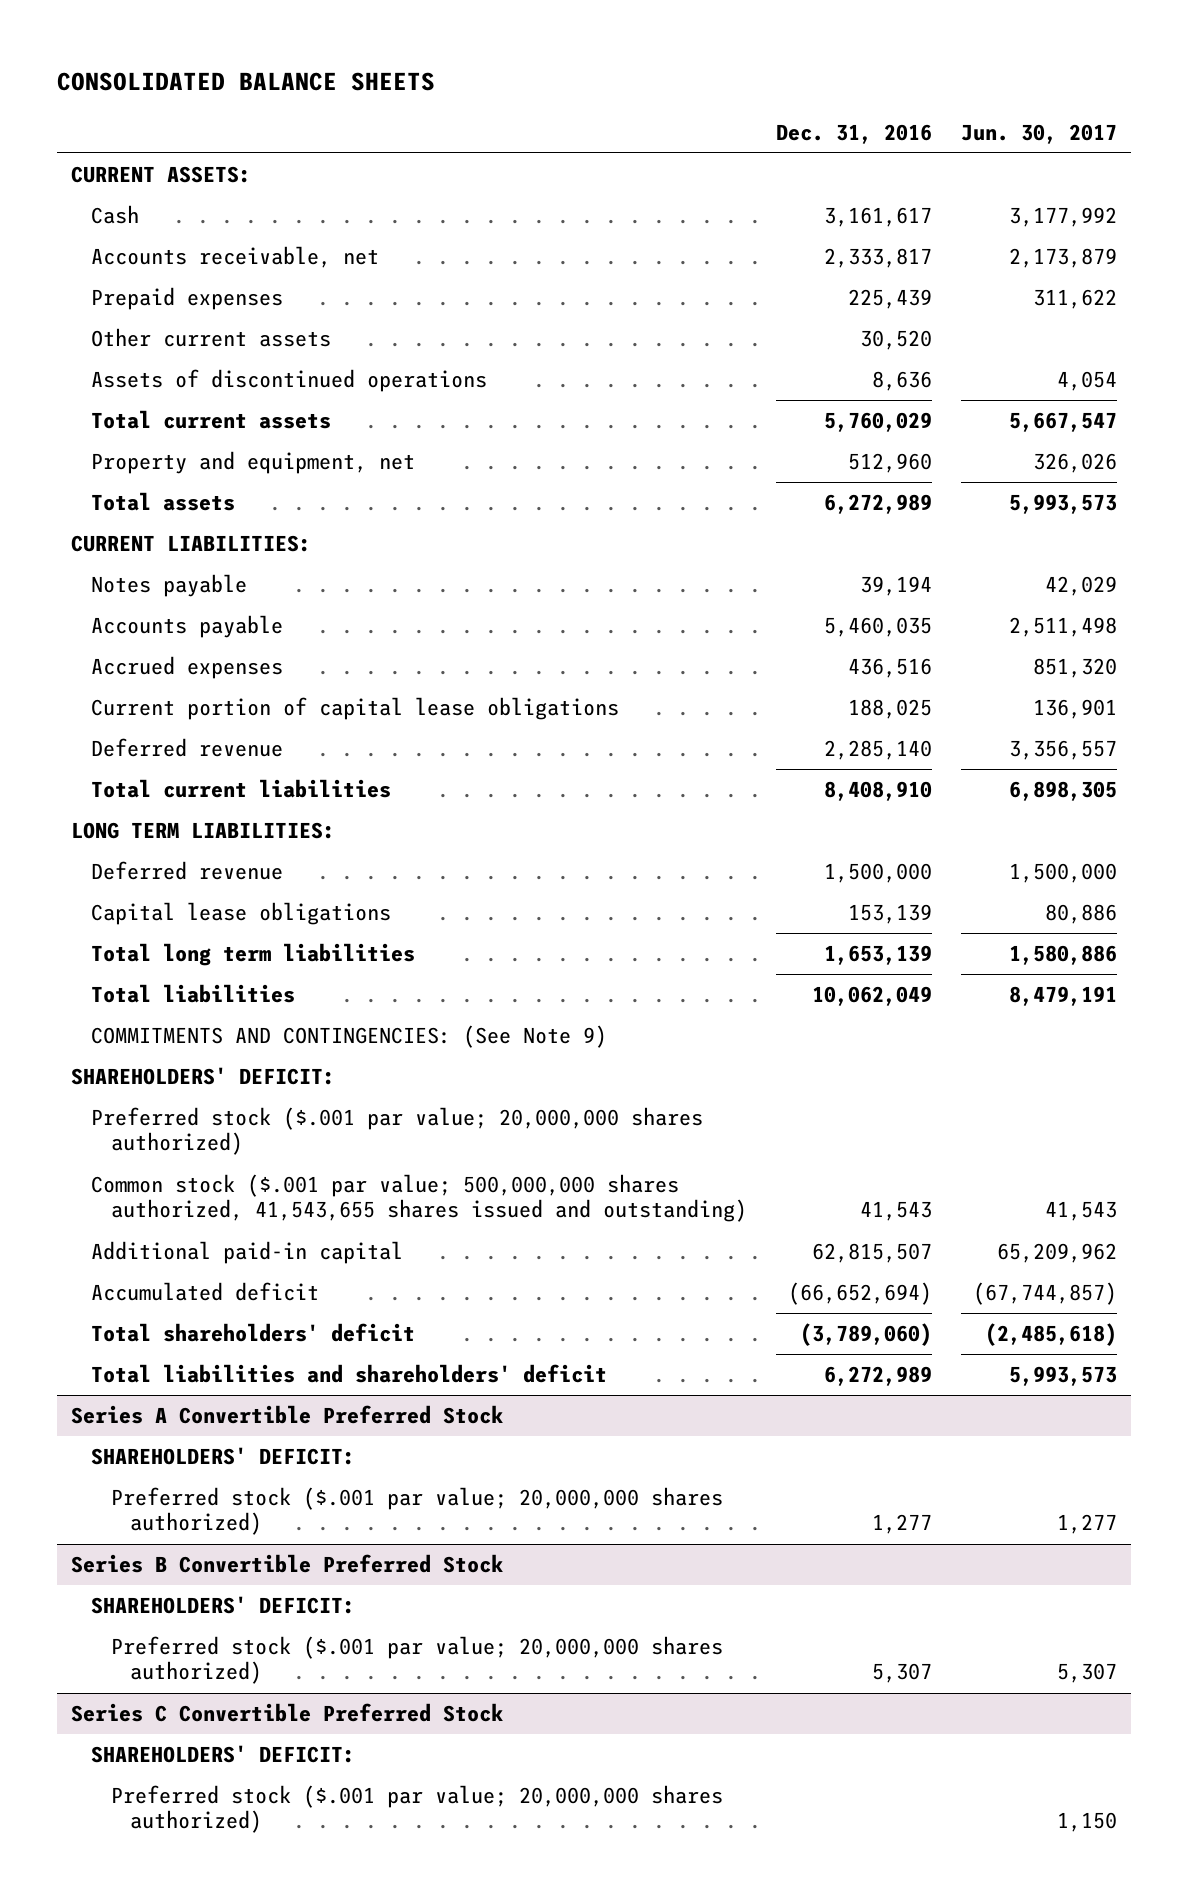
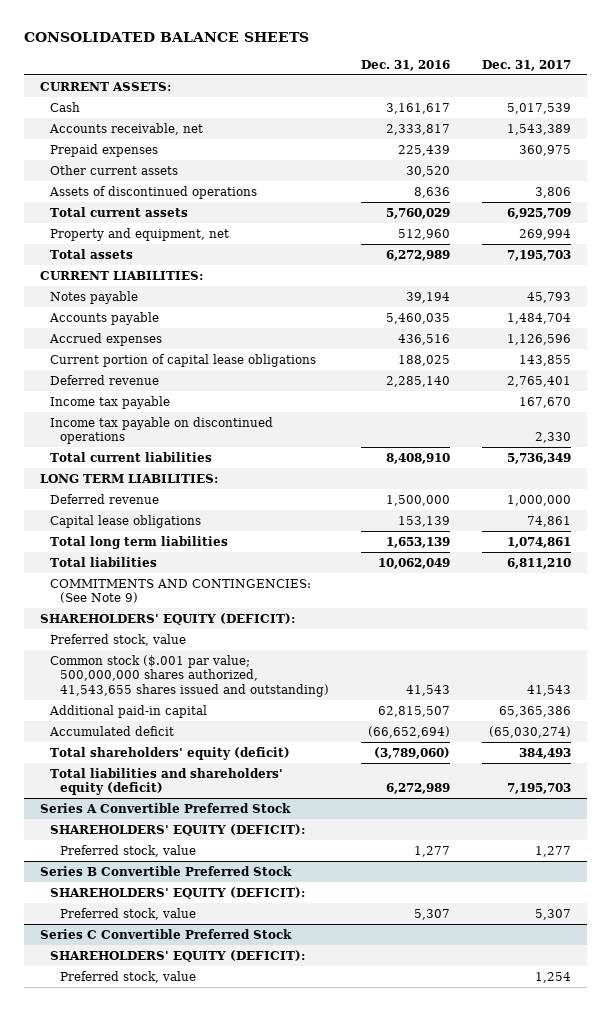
[960,123,1117,144] Jun. 30, 2017 -> none
none -> [482,59,572,71] Dec. 31, 2017
none -> [50,395,171,409] Income tax payable
none -> [50,416,274,445] Income tax payable on discontinued operations
[71,1067,336,1086] SHAREHOLDERS' DEFICIT: -> [40,612,296,625] SHAREHOLDERS' EQUITY (DEFICIT):
[91,1107,704,1156] Preferred stock ($.001 par value; 20,000,000 shares authorized) -> [50,633,187,646] Preferred stock, value
[91,1323,416,1343] Total shareholders' deficit -> [50,746,291,760] Total shareholders' equity (deficit)
[91,1364,608,1384] Total liabilities and shareholders' deficit -> [50,767,284,796] Total liabilities and shareholders' equity (deficit)
[91,1447,356,1466] SHAREHOLDERS' DEFICIT: -> [50,823,306,836] SHAREHOLDERS' EQUITY (DEFICIT):
[110,1487,723,1536] Preferred stock ($.001 par value; 20,000,000 shares authorized) -> [59,844,196,857] Preferred stock, value
[91,1596,356,1615] SHAREHOLDERS' DEFICIT: -> [50,886,306,899] SHAREHOLDERS' EQUITY (DEFICIT):
[110,1636,723,1685] Preferred stock ($.001 par value; 20,000,000 shares authorized) -> [59,907,196,920] Preferred stock, value
[91,1745,356,1764] SHAREHOLDERS' DEFICIT: -> [50,949,306,962] SHAREHOLDERS' EQUITY (DEFICIT):
[110,1785,723,1834] Preferred stock ($.001 par value; 20,000,000 shares authorized) -> [59,970,196,983] Preferred stock, value

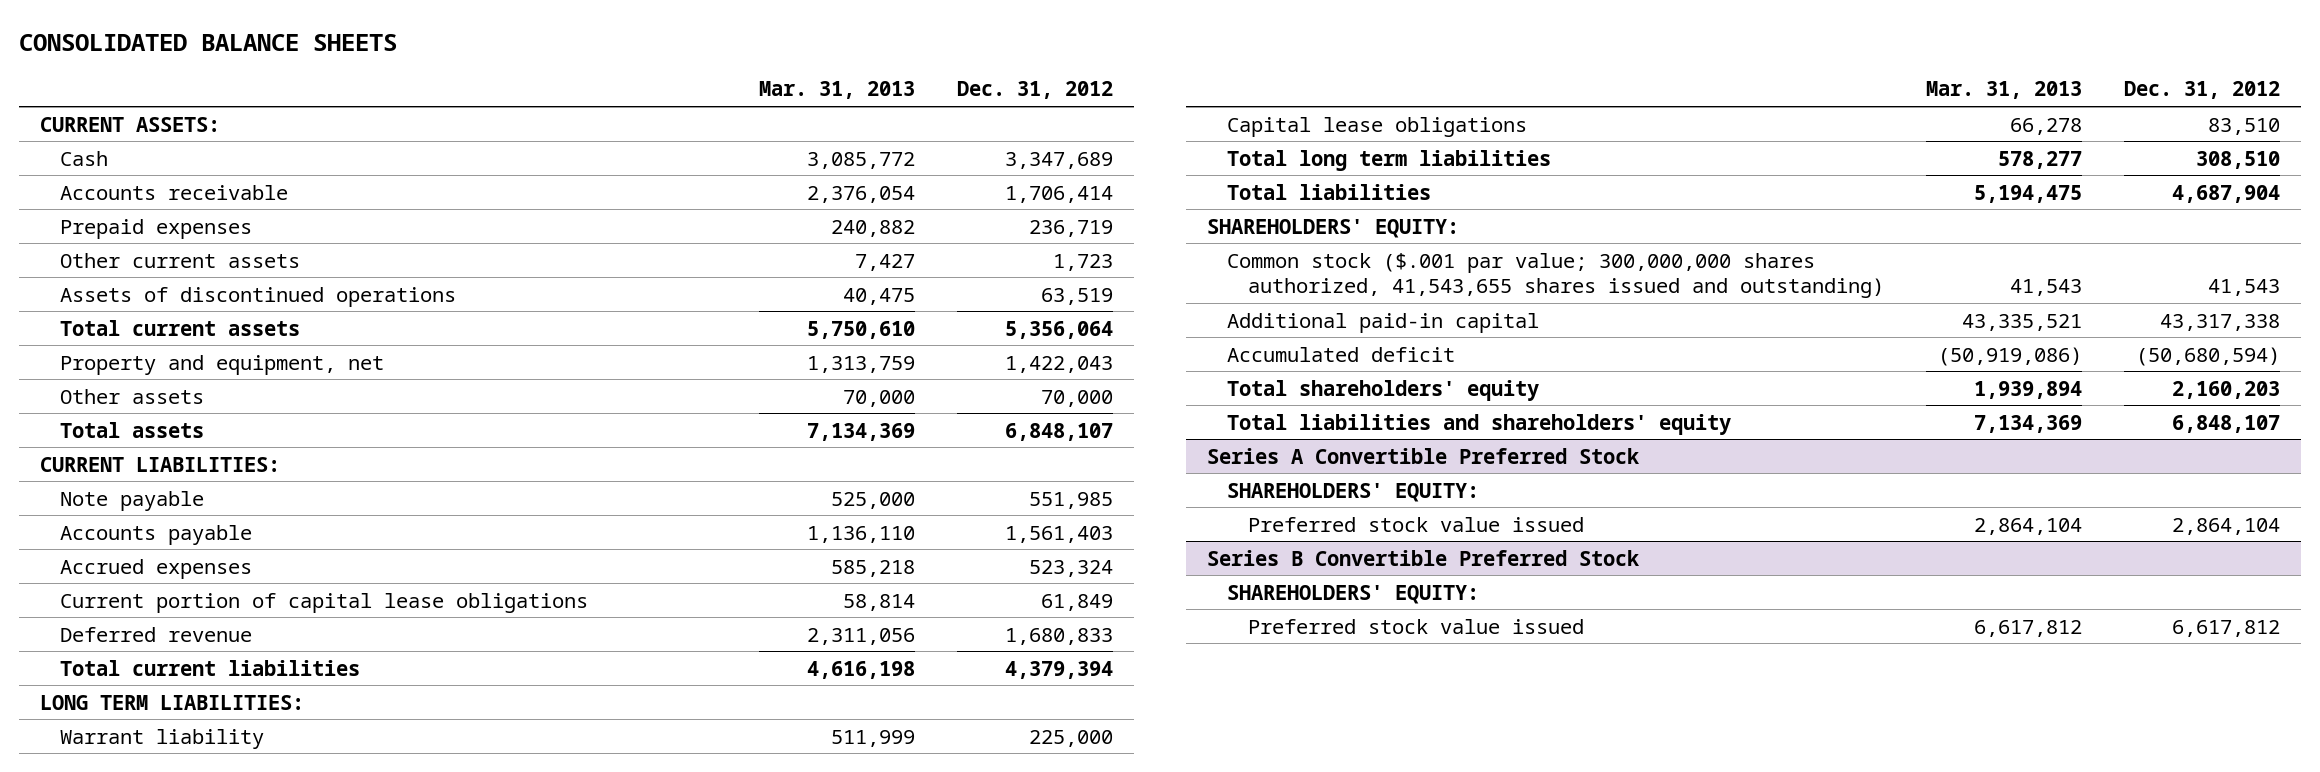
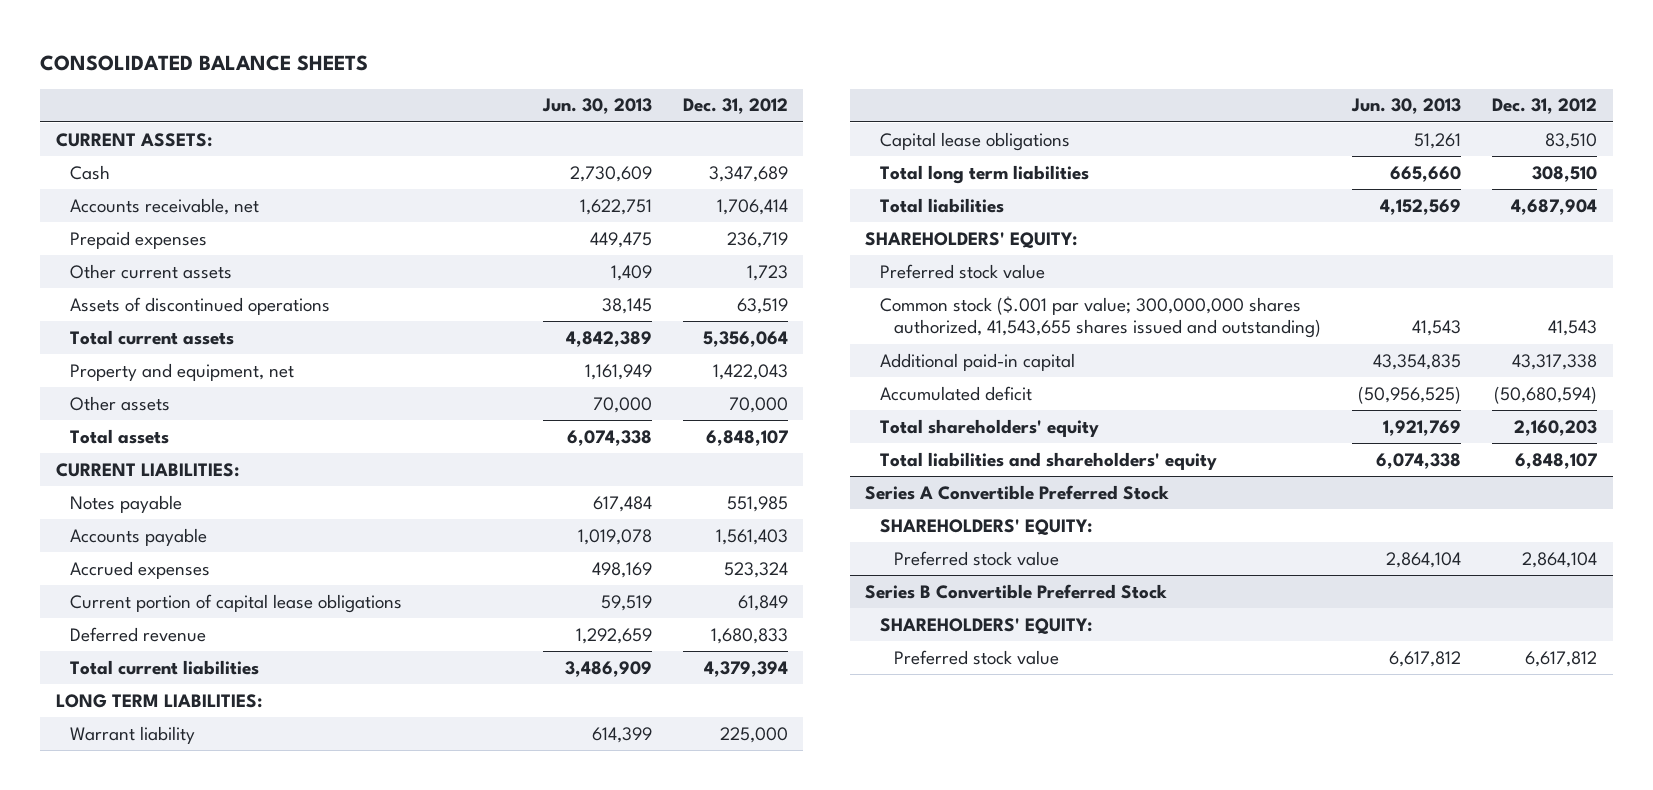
[758,81,915,100] Mar. 31, 2013 -> none
none -> [541,98,652,115] Jun. 30, 2013
[60,184,289,200] Accounts receivable -> [70,197,260,215] Accounts receivable, net
[60,490,205,511] Note payable -> [70,494,183,513] Notes payable
none -> [879,263,1045,279] Preferred stock value
[1247,516,1584,532] Preferred stock value issued -> [894,550,1060,566] Preferred stock value
[1247,618,1584,634] Preferred stock value issued -> [894,649,1060,665] Preferred stock value

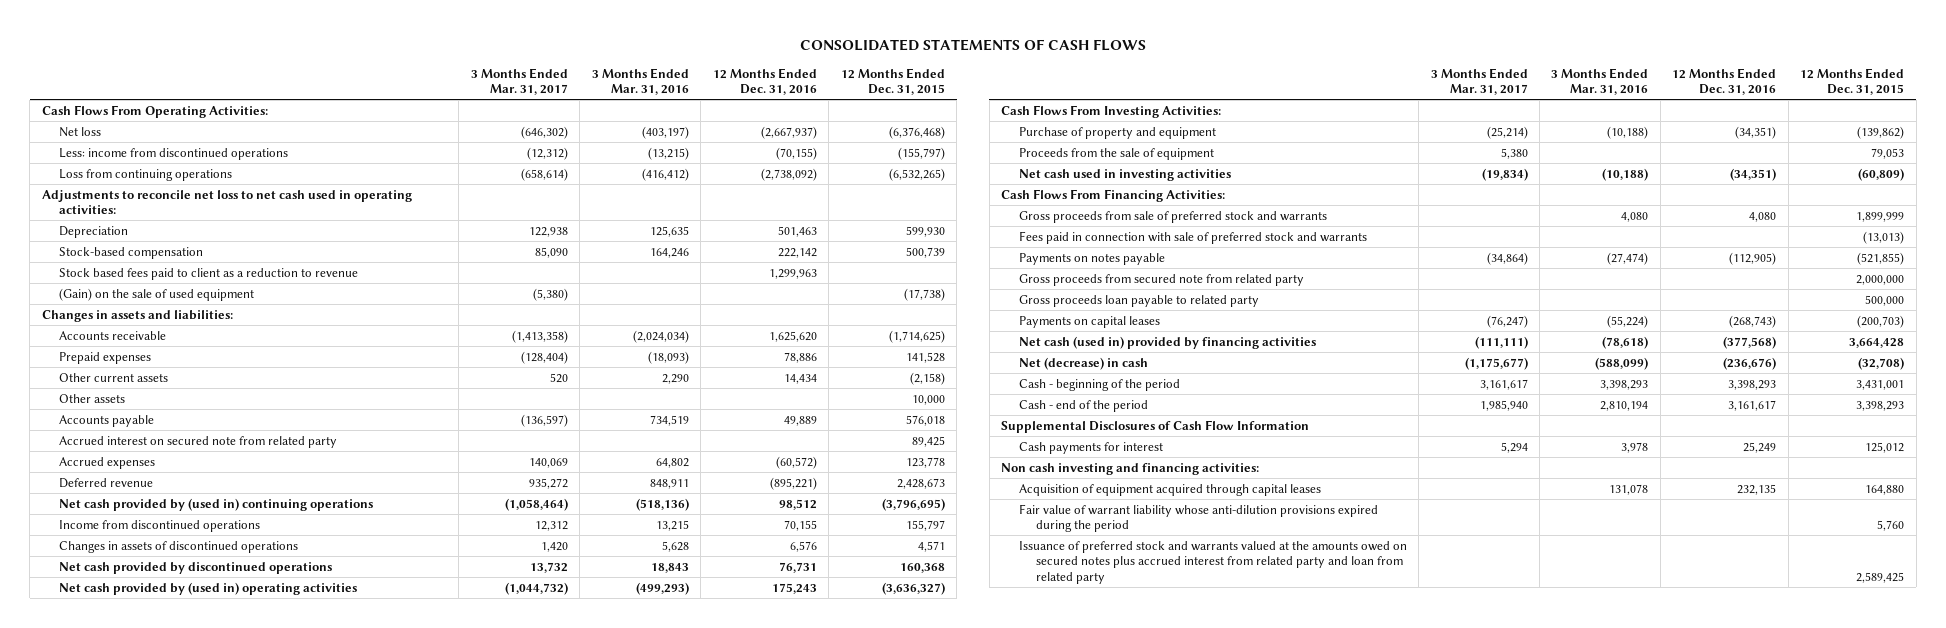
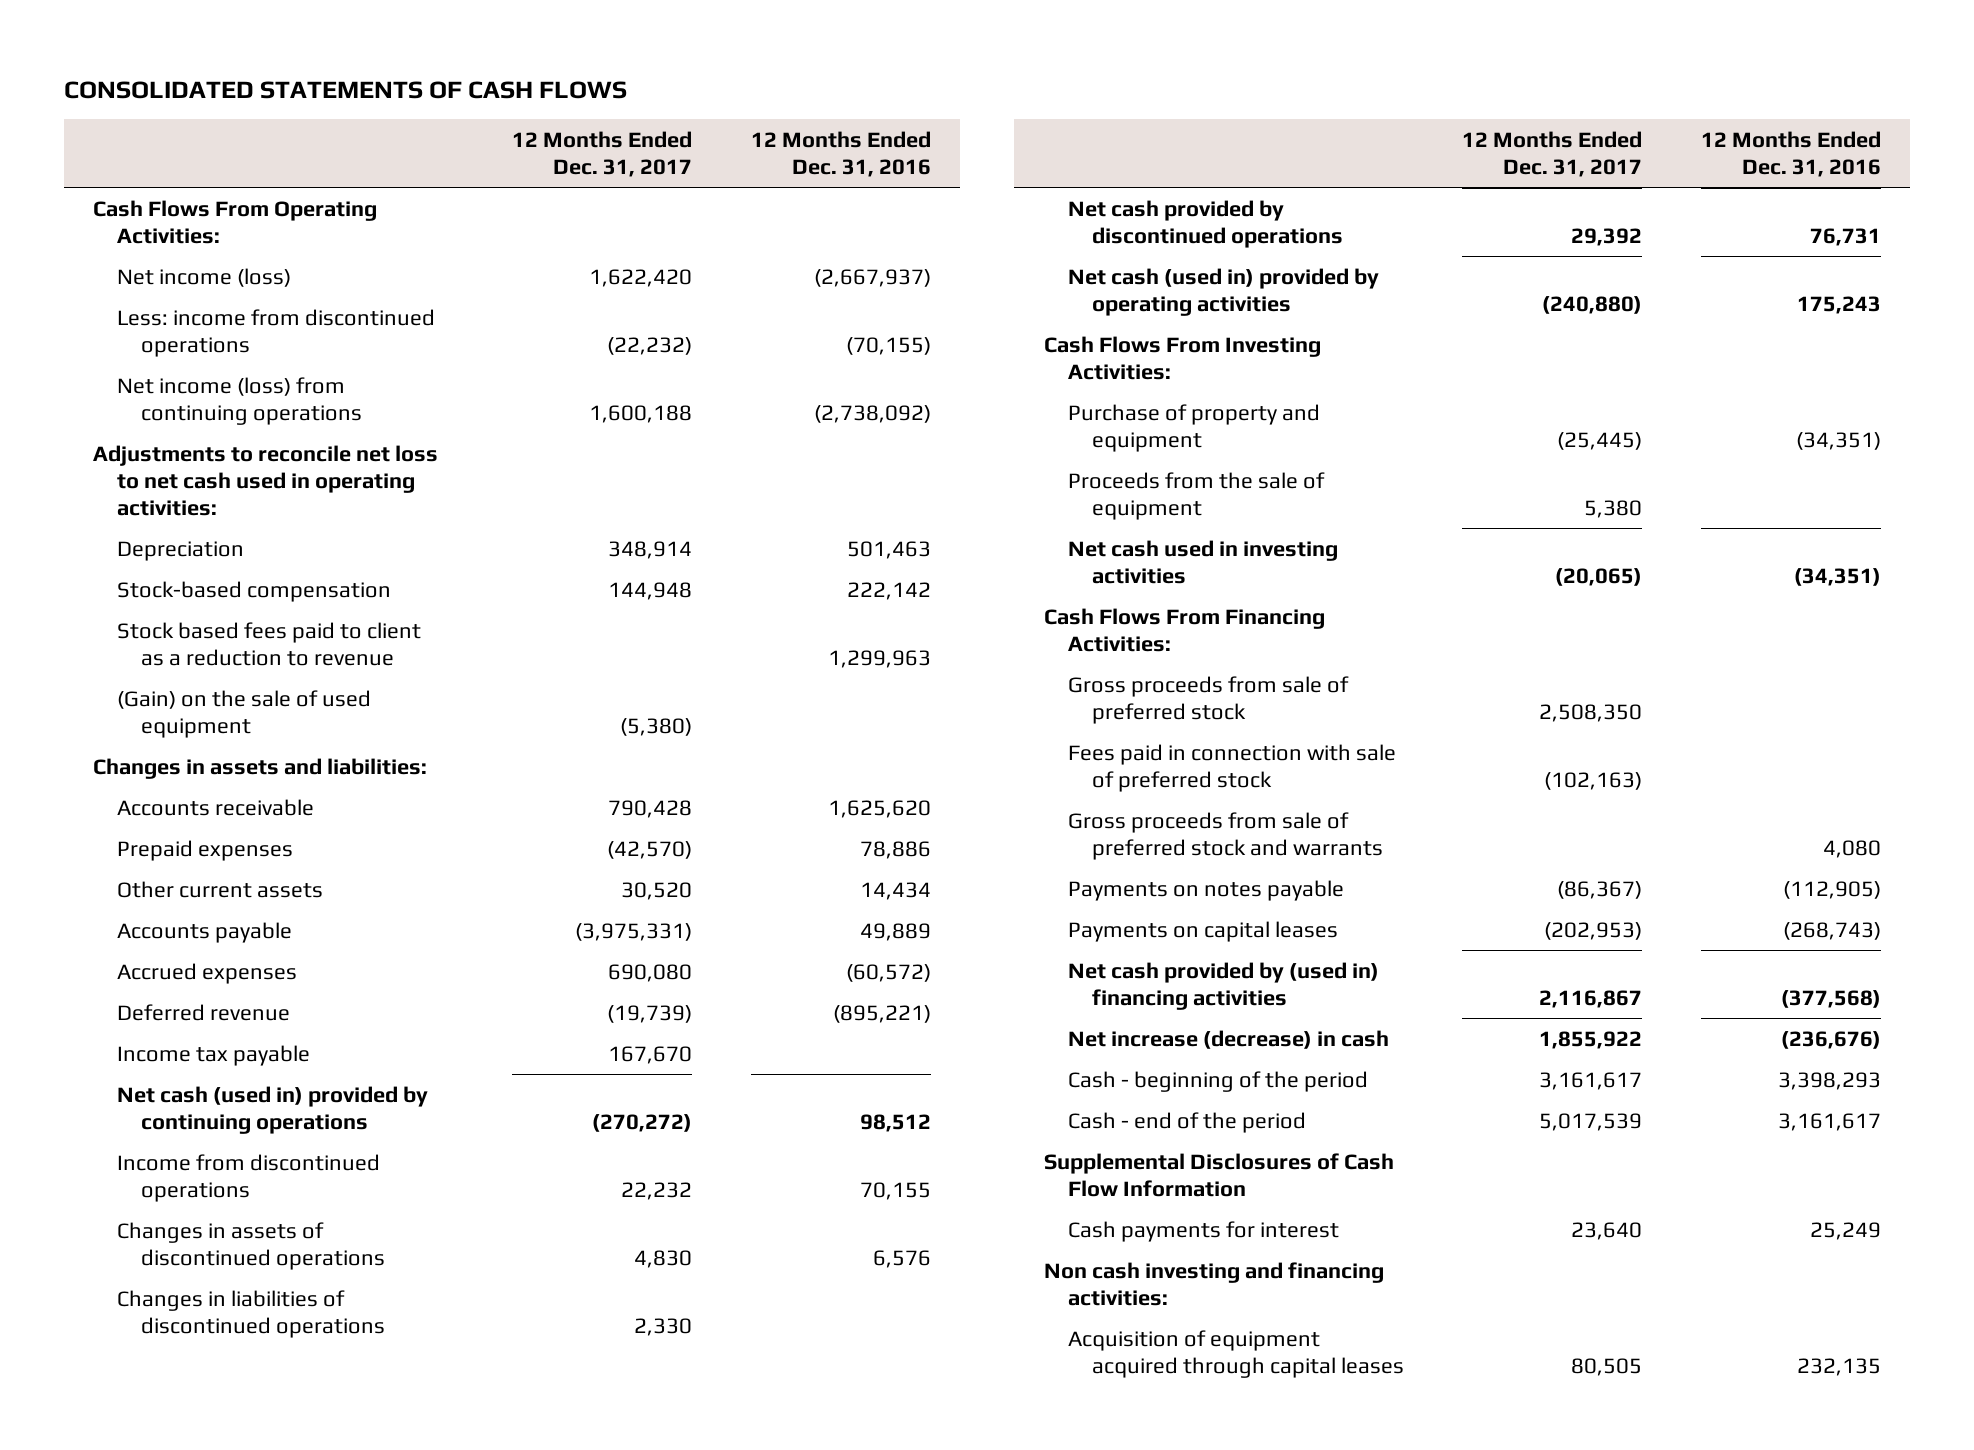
[470,67,568,96] 3 Months Ended Mar. 31, 2017 -> none
[591,67,689,96] 3 Months Ended Mar. 31, 2016 -> none
[840,67,945,96] 12 Months Ended Dec. 31, 2015 -> none
none -> [511,130,692,178] 12 Months Ended Dec. 31, 2017
[58,126,101,137] Net loss -> [117,267,292,287] Net income (loss)
[58,168,232,181] Loss from continuing operations -> [117,376,363,425] Net income (loss) from continuing operations
[58,393,125,403] Other assets -> none
[58,435,337,448] Accrued interest on secured note from related party -> none
none -> [117,1044,311,1066] Income tax payable
[58,497,373,511] Net cash provided by (used in) continuing operations -> [117,1085,429,1134] Net cash (used in) provided by continuing operations
none -> [117,1289,386,1338] Changes in liabilities of discontinued operations
[58,581,357,595] Net cash provided by (used in) operating activities -> [1067,267,1379,316] Net cash (used in) provided by operating activities
none -> [1067,675,1349,724] Gross proceeds from sale of preferred stock
none -> [1067,743,1396,792] Fees paid in connection with sale of preferred stock
[1018,230,1367,244] Fees paid in connection with sale of preferred stock and warrants -> none
[1018,273,1304,286] Gross proceeds from secured note from related party -> none
[1018,294,1259,307] Gross proceeds loan payable to related party -> none
[1018,335,1316,349] Net cash (used in) provided by financing activities -> [1067,961,1379,1010] Net cash provided by (used in) financing activities
[1018,356,1148,370] Net (decrease) in cash -> [1067,1029,1389,1049] Net increase (decrease) in cash
[1018,503,1378,533] Fair value of warrant liability whose anti-dilution provisions expired during the period -> none
[1018,540,1407,584] Issuance of preferred stock and warrants valued at the amounts owed on secured notes plus accrued interest from related party and loan from related party -> none

